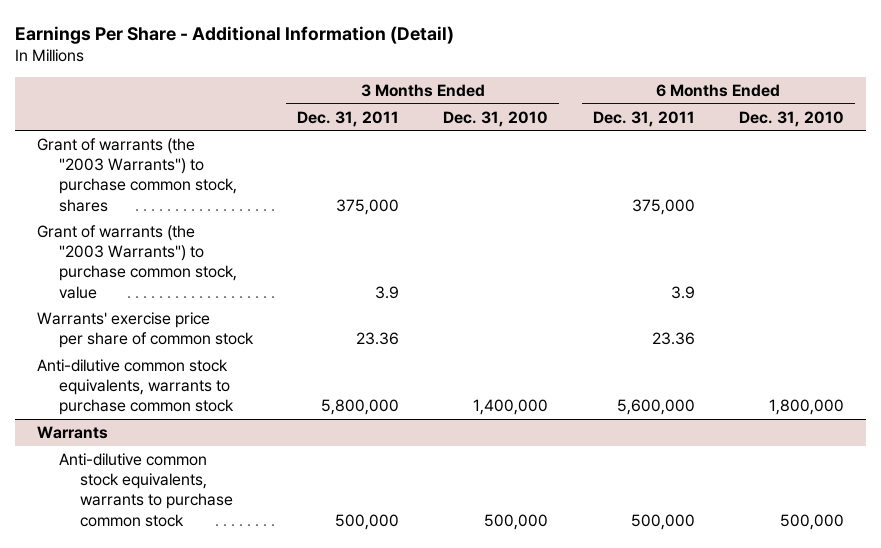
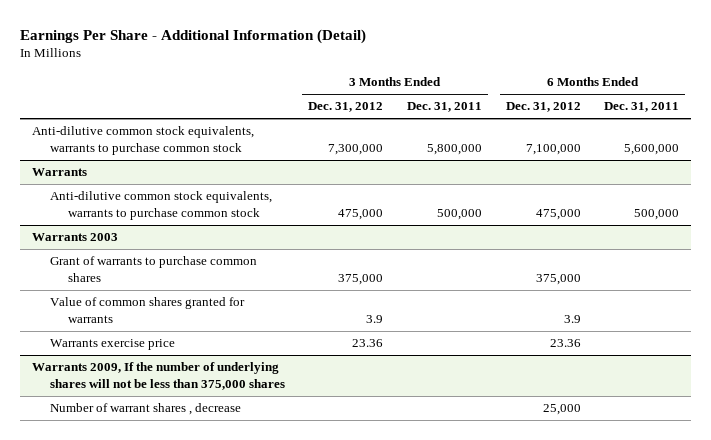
[443,110,549,127] Dec. 31, 2010 -> none
[738,110,844,127] Dec. 31, 2010 -> none
none -> [308,102,384,113] Dec. 31, 2012
none -> [505,102,581,113] Dec. 31, 2012
[37,137,237,212] Grant of warrants (the "2003 Warrants") to purchase common stock, shares -> none
[37,224,237,299] Grant of warrants (the "2003 Warrants") to purchase common stock, value -> none
[37,311,254,349] Warrants' exercise price per share of common stock -> none
none -> [31,233,118,242] Warrants 2003
none -> [49,256,257,282] Grant of warrants to purchase common shares
none -> [49,297,245,323] Value of common shares granted for warrants
none -> [49,339,175,351] Warrants exercise price
none -> [31,362,285,390] Warrants 2009, If the number of underlying shares will not be less than 375,000 shares
none -> [49,403,241,416] Number of warrant shares , decrease

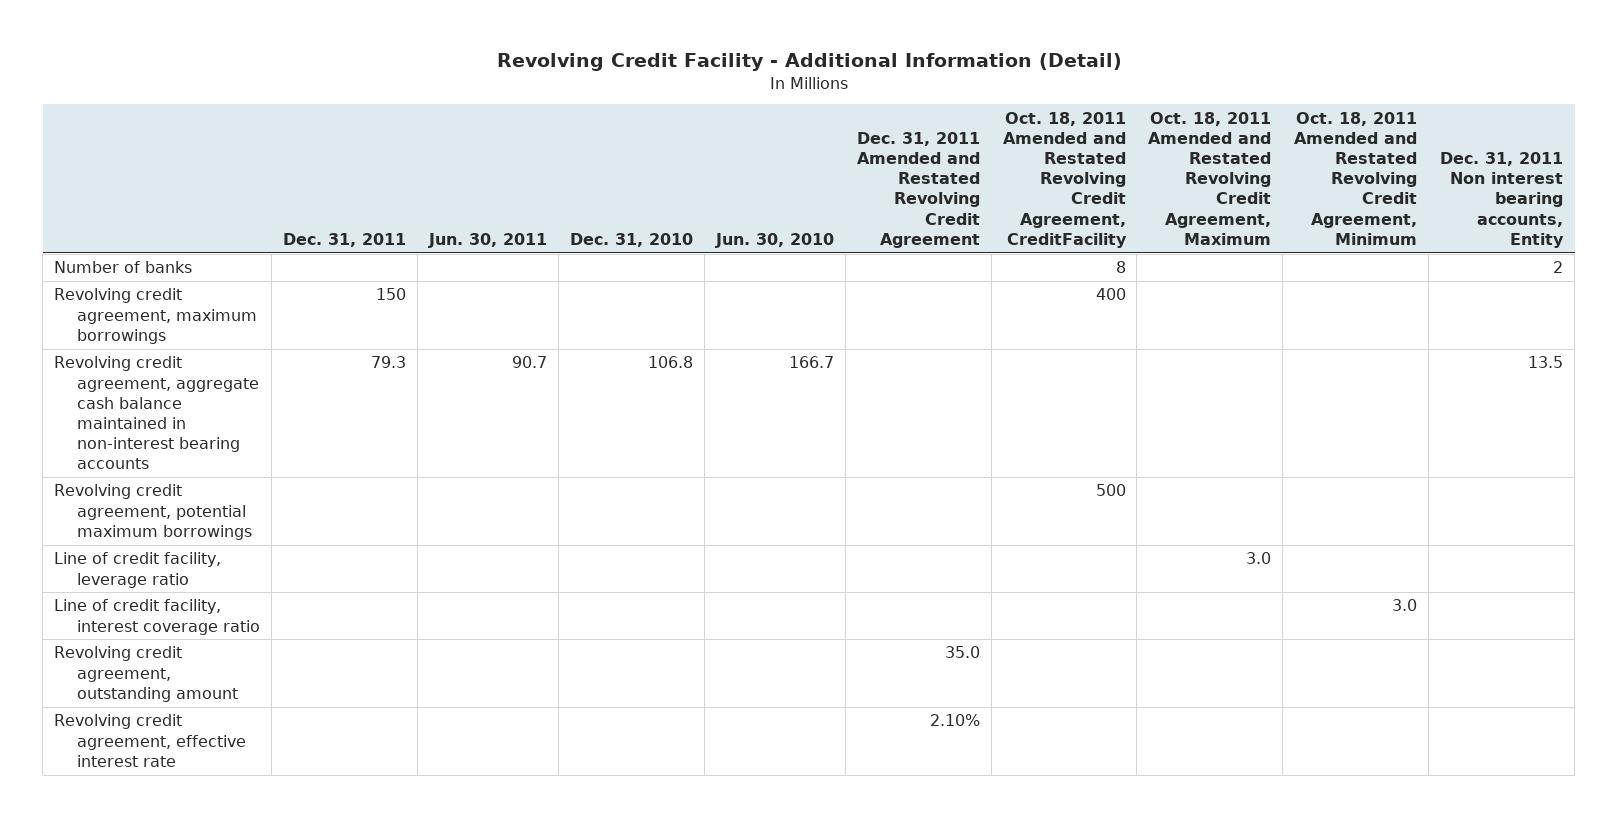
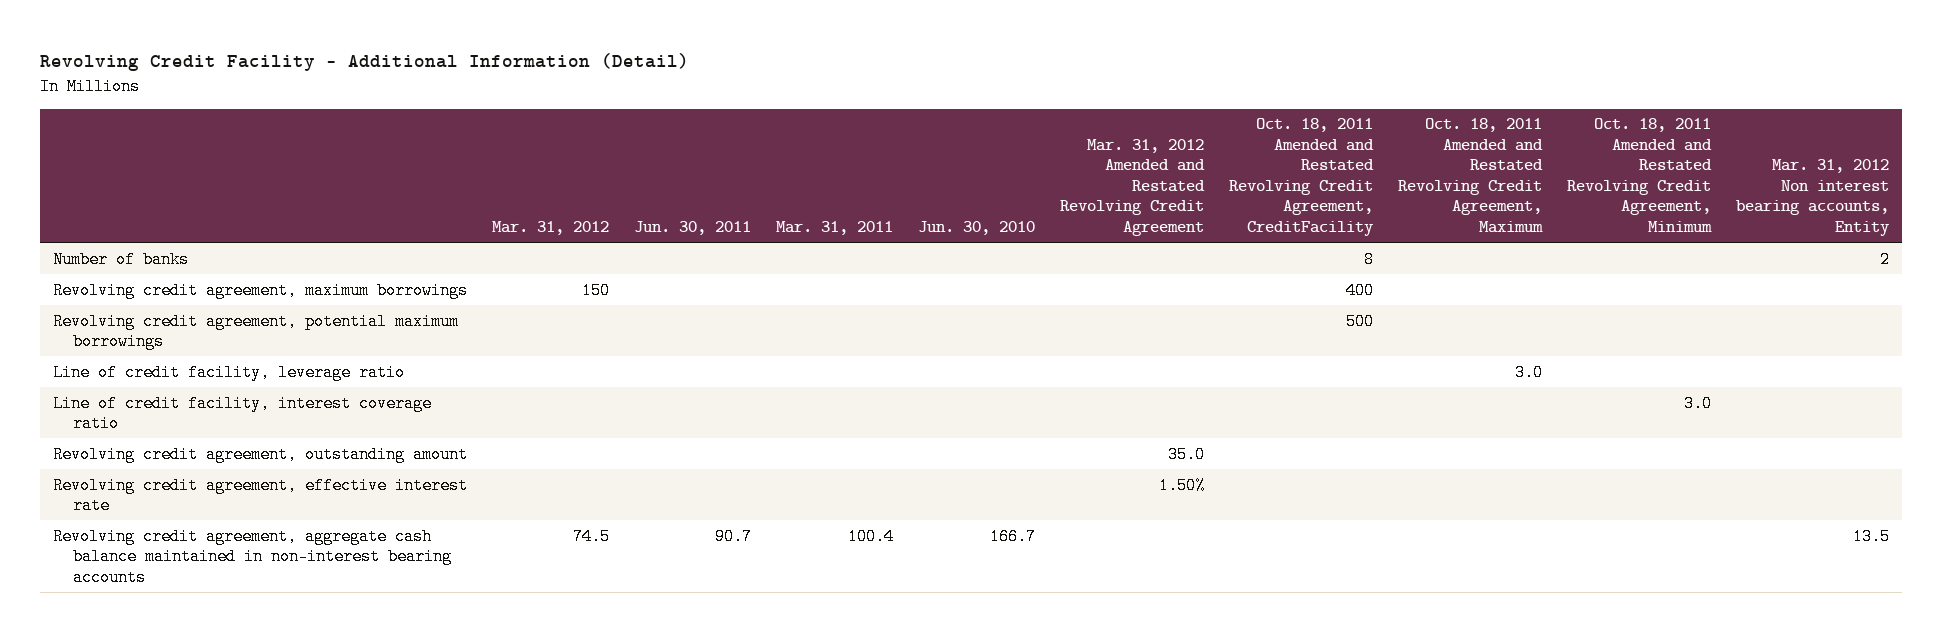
[282,232,406,247] Dec. 31, 2011 -> none
[569,232,693,247] Dec. 31, 2010 -> none
[856,132,980,248] Dec. 31, 2011 Amended and Restated Revolving Credit Agreement -> none
[1440,152,1565,248] Dec. 31, 2011 Non interest bearing accounts, Entity -> none
none -> [491,220,609,235] Mar. 31, 2012
none -> [775,220,893,235] Mar. 31, 2011
none -> [1060,138,1206,236] Mar. 31, 2012 Amended and Restated Revolving Credit Agreement
none -> [1736,159,1891,236] Mar. 31, 2012 Non interest bearing accounts, Entity
[53,356,260,470] Revolving credit agreement, aggregate cash balance maintained in non-interest bearing accounts -> [52,527,453,586] Revolving credit agreement, aggregate cash balance maintained in non-interest bearing accounts

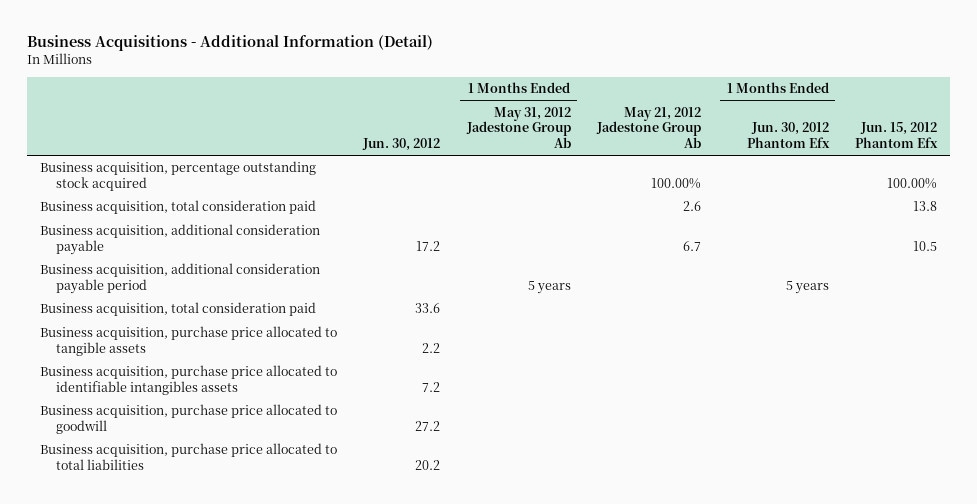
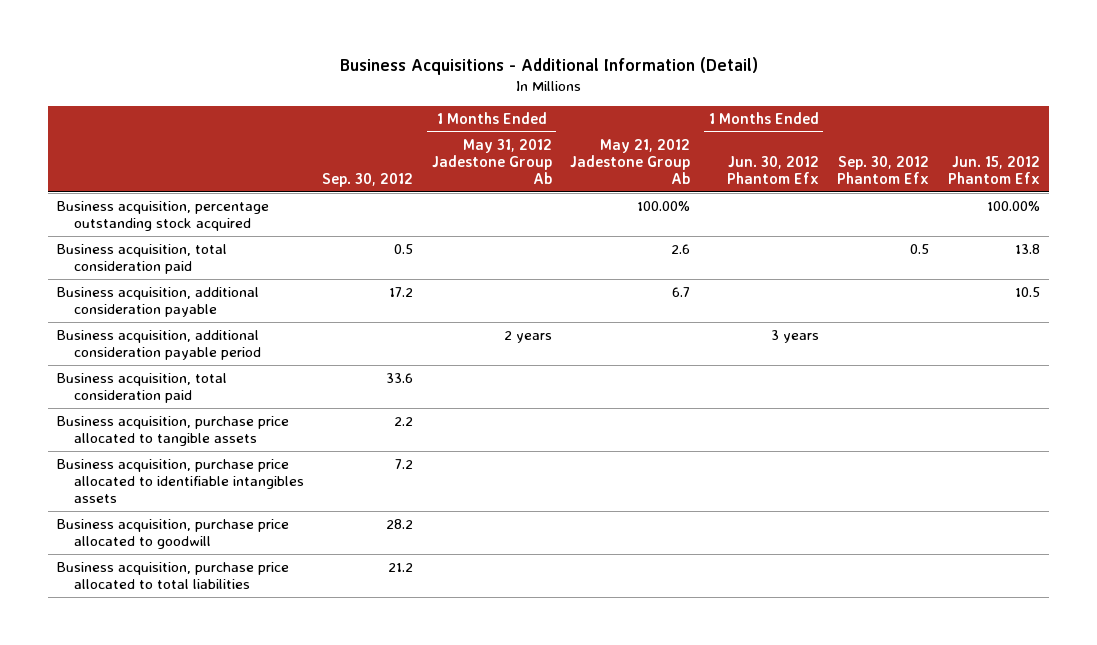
[362,137,441,151] Jun. 30, 2012 -> none
none -> [322,172,414,187] Sep. 30, 2012
none -> [837,155,930,184] Sep. 30, 2012 Phantom Efx
[527,280,571,294] 5 years -> [503,330,552,343] 2 years
[785,280,829,294] 5 years -> [770,329,819,343] 3 years

